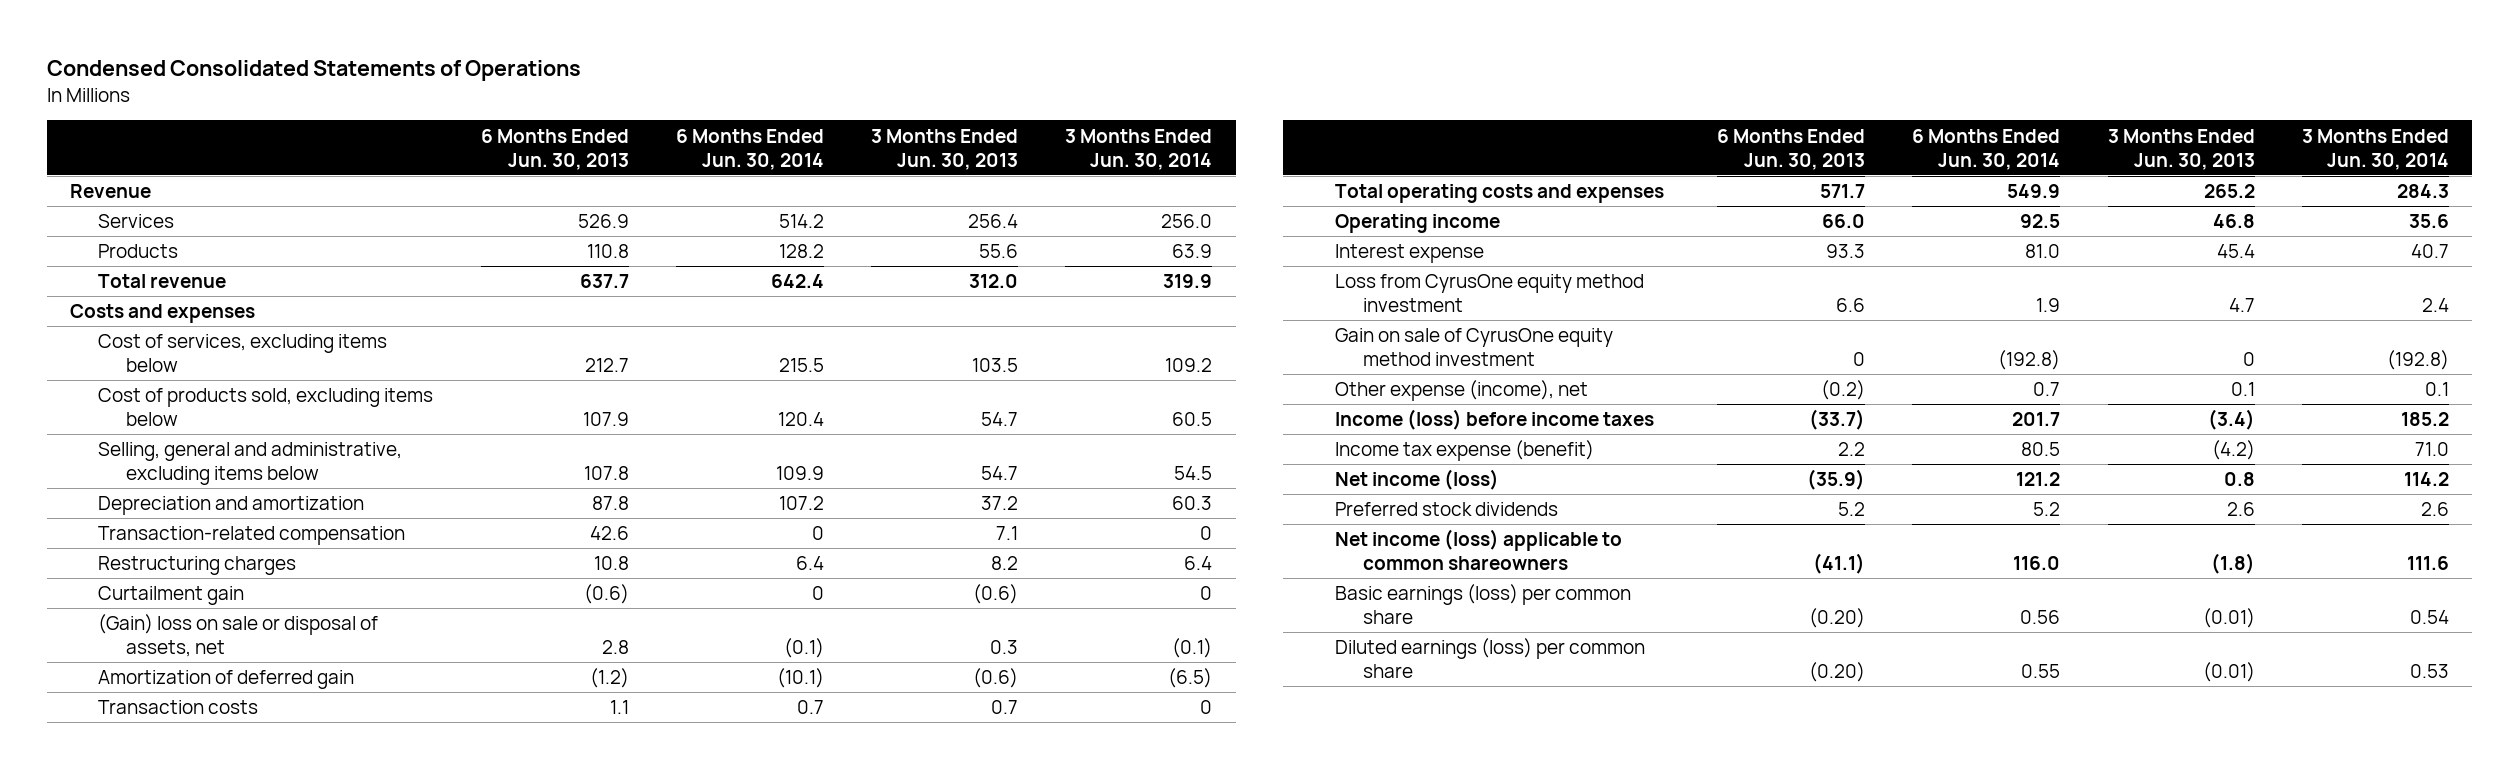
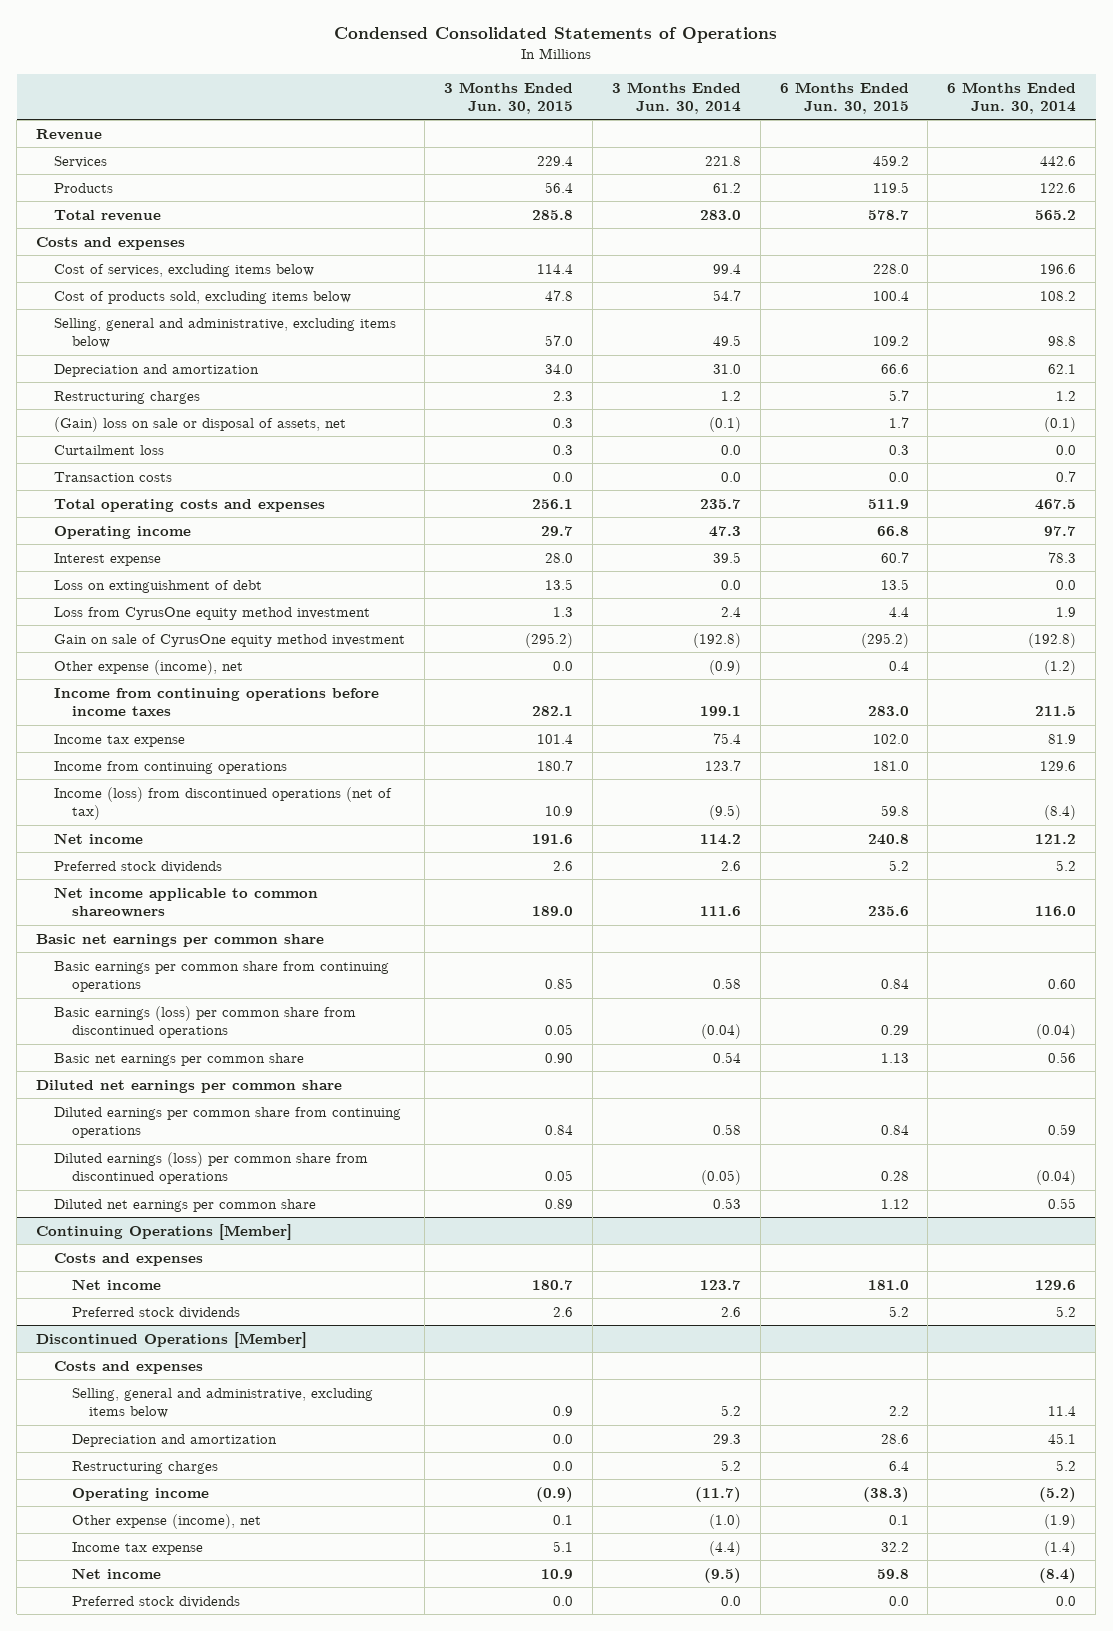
[480,128,629,170] 6 Months Ended Jun. 30, 2013 -> none
[871,128,1019,170] 3 Months Ended Jun. 30, 2013 -> none
none -> [443,81,573,114] 3 Months Ended Jun. 30, 2015
none -> [779,81,909,114] 6 Months Ended Jun. 30, 2015
[778,214,824,229] 514.2 -> [1040,155,1077,166] 442.6
[1161,214,1213,229] 256.0 -> [704,155,741,166] 221.8
[778,244,824,259] 128.2 -> [1040,182,1077,193] 122.6
[1172,244,1213,259] 63.9 -> [712,182,741,193] 61.2
[770,274,824,289] 642.4 -> [1035,209,1077,220] 565.2
[1163,274,1213,289] 319.9 -> [699,209,741,220] 283.0
[98,526,406,546] Transaction-related compensation -> none
[98,586,245,606] Curtailment gain -> none
[778,358,824,373] 215.5 -> [1040,263,1077,274] 196.6
[1165,358,1213,373] 109.2 -> [712,263,741,274] 99.4
[777,412,824,427] 120.4 -> [1040,290,1077,301] 108.2
[1172,412,1213,427] 60.5 -> [712,289,741,301] 54.7
[775,466,824,481] 109.9 -> [1048,335,1077,346] 98.8
[1174,466,1213,481] 54.5 -> [712,334,741,346] 49.5
[778,496,824,511] 107.2 -> [1048,363,1077,374] 62.1
[1172,496,1213,511] 60.3 -> [712,363,741,374] 31.0
[795,556,824,571] 6.4 -> [1056,390,1077,401] 1.2
[1184,556,1213,571] 6.4 -> [720,390,741,401] 1.2
[98,670,355,690] Amortization of deferred gain -> none
none -> [53,444,164,455] Curtailment loss
[1200,700,1213,715] 0 -> [720,471,741,482] 0.0
[2007,184,2061,199] 549.9 -> [1035,498,1077,510] 467.5
[2396,184,2449,199] 284.3 -> [699,498,741,509] 235.7
[2020,214,2061,229] 92.5 -> [1044,525,1077,536] 97.7
[2408,214,2449,229] 35.6 -> [708,525,741,537] 47.3
[2025,244,2061,259] 81.0 -> [1048,551,1077,563] 78.3
[2410,244,2449,259] 40.7 -> [712,551,741,563] 39.5
none -> [53,579,262,593] Loss on extinguishment of debt
[2033,382,2061,397] 0.7 -> [1044,659,1077,675] (1.2)
[2424,382,2449,397] 0.1 -> [708,659,741,675] (0.9)
[1334,409,1654,431] Income (loss) before income taxes -> [53,687,379,716] Income from continuing operations before income taxes
[2012,412,2061,427] 201.7 -> [1035,705,1077,716] 211.5
[2400,412,2449,427] 185.2 -> [699,705,741,716] 199.1
[1334,440,1594,462] Income tax expense (benefit) -> [53,733,185,747] Income tax expense
[2021,442,2061,457] 80.5 -> [1048,733,1077,744] 81.9
[2414,442,2449,457] 71.0 -> [712,732,741,744] 75.4
none -> [53,760,287,774] Income from continuing operations
none -> [53,786,392,820] Income (loss) from discontinued operations (net of tax)
[1334,469,1499,491] Net income (loss) -> [53,832,143,844] Net income
[1334,529,1622,571] Net income (loss) applicable to common shareowners -> [53,886,318,917] Net income applicable to common shareowners
none -> [36,933,325,947] Basic net earnings per common share
none -> [53,960,389,992] Basic earnings per common share from continuing operations
none -> [53,1005,356,1038] Basic earnings (loss) per common share from discontinued operations
[1334,584,1631,625] Basic earnings (loss) per common share -> [53,1052,304,1066] Basic net earnings per common share
none -> [36,1079,343,1093] Diluted net earnings per common share
none -> [53,1106,401,1138] Diluted earnings per common share from continuing operations
none -> [53,1151,368,1184] Diluted earnings (loss) per common share from discontinued operations
[1334,638,1645,679] Diluted earnings (loss) per common share -> [53,1198,316,1212] Diluted net earnings per common share
none -> [36,1223,293,1240] Continuing Operations [Member]
none -> [53,1252,203,1266] Costs and expenses
none -> [71,1278,161,1290] Net income
none -> [71,1306,240,1319] Preferred stock dividends
none -> [36,1331,308,1348] Discontinued Operations [Member]
none -> [53,1360,203,1374] Costs and expenses
none -> [71,1387,373,1418] Selling, general and administrative, excluding items below
none -> [71,1433,277,1447] Depreciation and amortization
none -> [71,1460,218,1474] Restructuring charges
none -> [71,1487,209,1501] Operating income
none -> [71,1513,261,1529] Other expense (income), net
none -> [71,1541,203,1555] Income tax expense
none -> [71,1567,161,1579] Net income
none -> [71,1595,240,1608] Preferred stock dividends

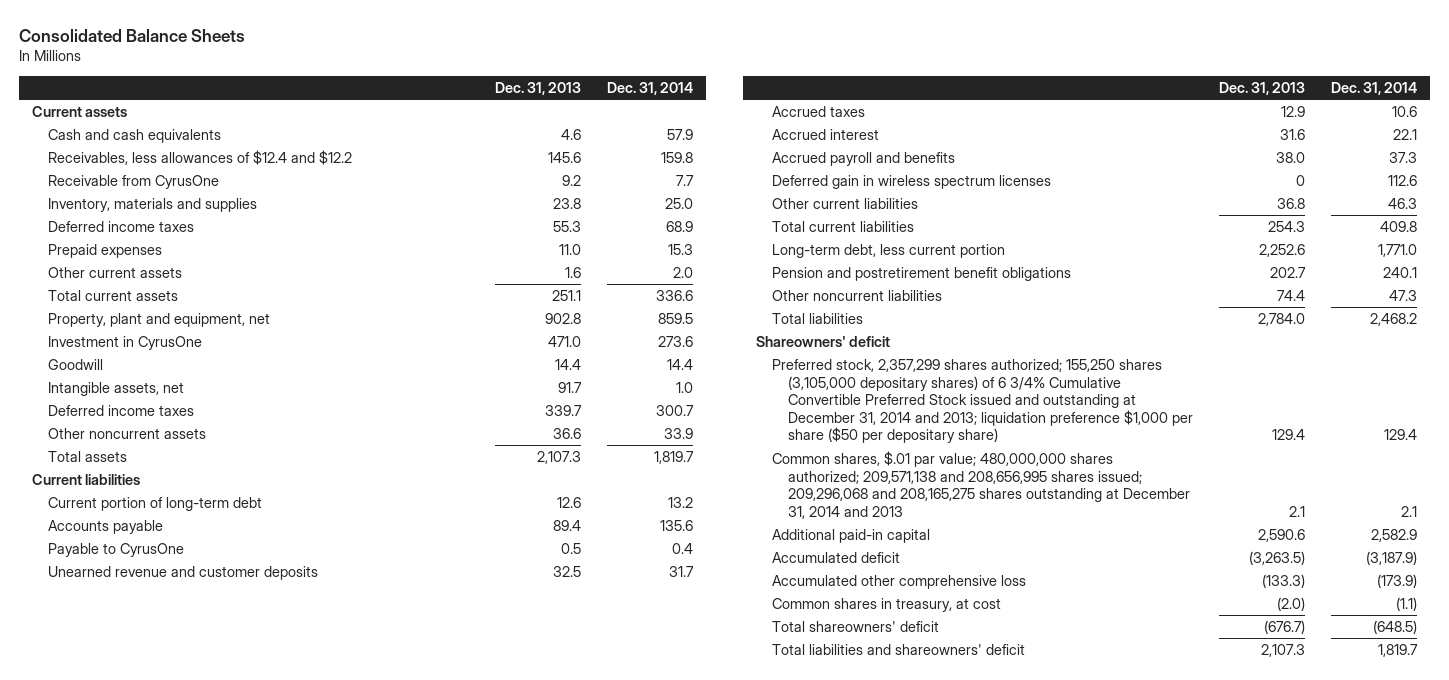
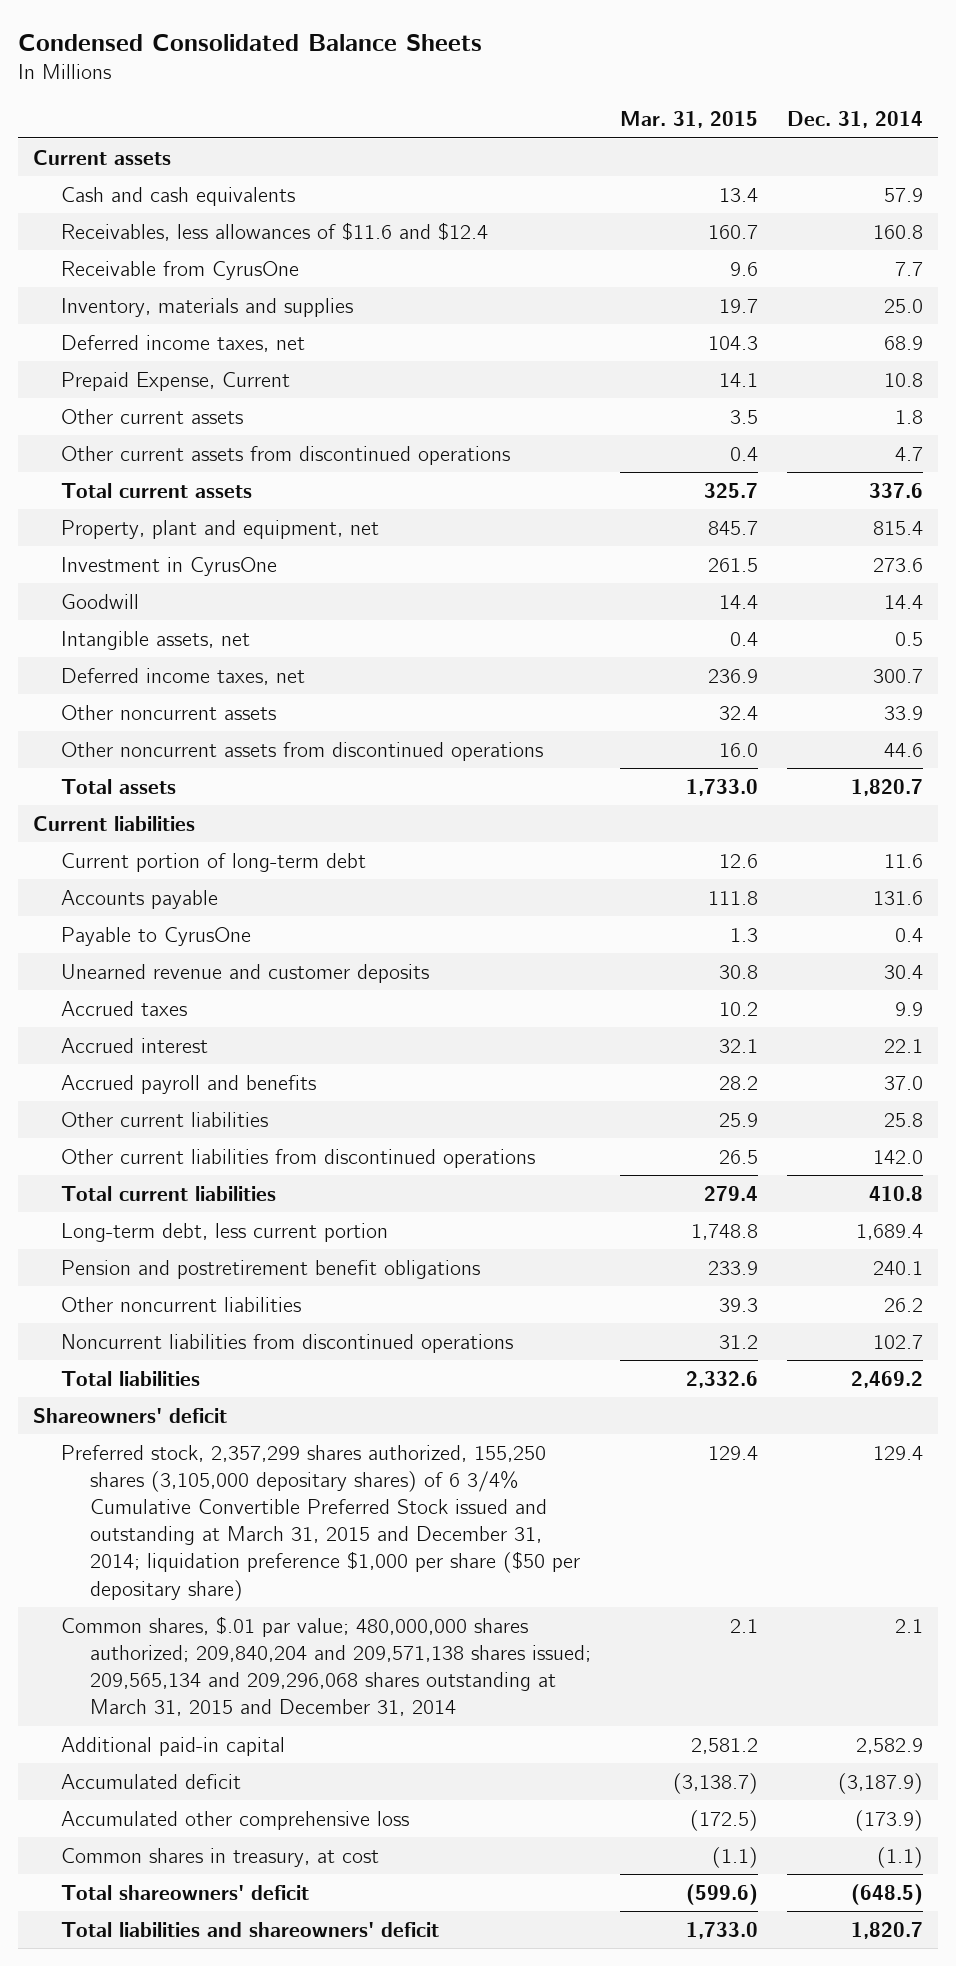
[18,28,245,42] Consolidated Balance Sheets -> [18,33,483,51] Condensed Consolidated Balance Sheets
[495,81,582,95] Dec. 31, 2013 -> none
none -> [620,111,759,129] Mar. 31, 2015
[48,149,353,165] Receivables, less allowances of $12.4 and $12.2 -> [61,221,489,241] Receivables, less allowances of $11.6 and $12.4
[661,151,694,163] 159.8 -> [873,224,924,239] 160.8
[48,220,195,232] Deferred income taxes -> [61,334,306,352] Deferred income taxes, net
[48,243,163,258] Prepaid expenses -> [61,371,291,391] Prepaid Expense, Current
[668,243,694,255] 15.3 -> [884,372,924,387] 10.8
[673,266,694,278] 2.0 -> [895,409,924,424] 1.8
none -> [61,445,511,465] Other current assets from discontinued operations
[656,289,694,301] 336.6 -> [869,482,924,498] 337.6
[658,312,694,324] 859.5 -> [873,520,924,535] 815.4
[676,381,694,393] 1.0 -> [895,631,924,646] 0.5
[48,404,195,416] Deferred income taxes -> [61,667,306,685] Deferred income taxes, net
none -> [61,741,544,761] Other noncurrent assets from discontinued operations
[654,450,695,464] 1,819.7 -> [851,778,924,796] 1,820.7
[668,496,694,508] 13.2 -> [884,853,924,868] 11.6
[660,519,694,531] 135.6 -> [873,890,924,905] 131.6
[669,565,695,577] 31.7 -> [884,964,924,979] 30.4
[1391,105,1417,117] 10.6 -> [895,1001,924,1016] 9.9
[771,174,1051,189] Deferred gain in wireless spectrum licenses -> none
[1388,151,1417,163] 37.3 -> [884,1075,924,1090] 37.0
[1387,197,1417,209] 46.3 -> [884,1112,924,1127] 25.8
none -> [61,1148,536,1168] Other current liabilities from discontinued operations
[1379,220,1417,232] 409.8 -> [869,1185,924,1201] 410.8
[1377,243,1417,257] 1,771.0 -> [856,1223,924,1240] 1,689.4
[1388,289,1417,301] 47.3 -> [884,1297,924,1312] 26.2
none -> [61,1333,514,1353] Noncurrent liabilities from discontinued operations
[1369,312,1417,326] 2,468.2 -> [851,1370,924,1388] 2,469.2
[771,358,1194,444] Preferred stock, 2,357,299 shares authorized; 155,250 shares (3,105,000 depositary shares) of 6 3/4% Cumulative Convertible Preferred Stock issued and outstanding at December 31, 2014 and 2013; liquidation preference $1,000 per share ($50 per depositary share) -> [61,1444,581,1601] Preferred stock, 2,357,299 shares authorized, 155,250 shares (3,105,000 depositary shares) of 6 3/4% Cumulative Convertible Preferred Stock issued and outstanding at March 31, 2015 and December 31, 2014; liquidation preference $1,000 per share ($50 per depositary share)
[771,450,1191,519] Common shares, $.01 par value; 480,000,000 shares authorized; 209,571,138 and 208,656,995 shares issued; 209,296,068 and 208,165,275 shares outstanding at December 31, 2014 and 2013 -> [61,1615,592,1717] Common shares, $.01 par value; 480,000,000 shares authorized; 209,840,204 and 209,571,138 shares issued; 209,565,134 and 209,296,068 shares outstanding at March 31, 2015 and December 31, 2014
[1377,643,1418,657] 1,819.7 -> [851,1921,924,1939] 1,820.7

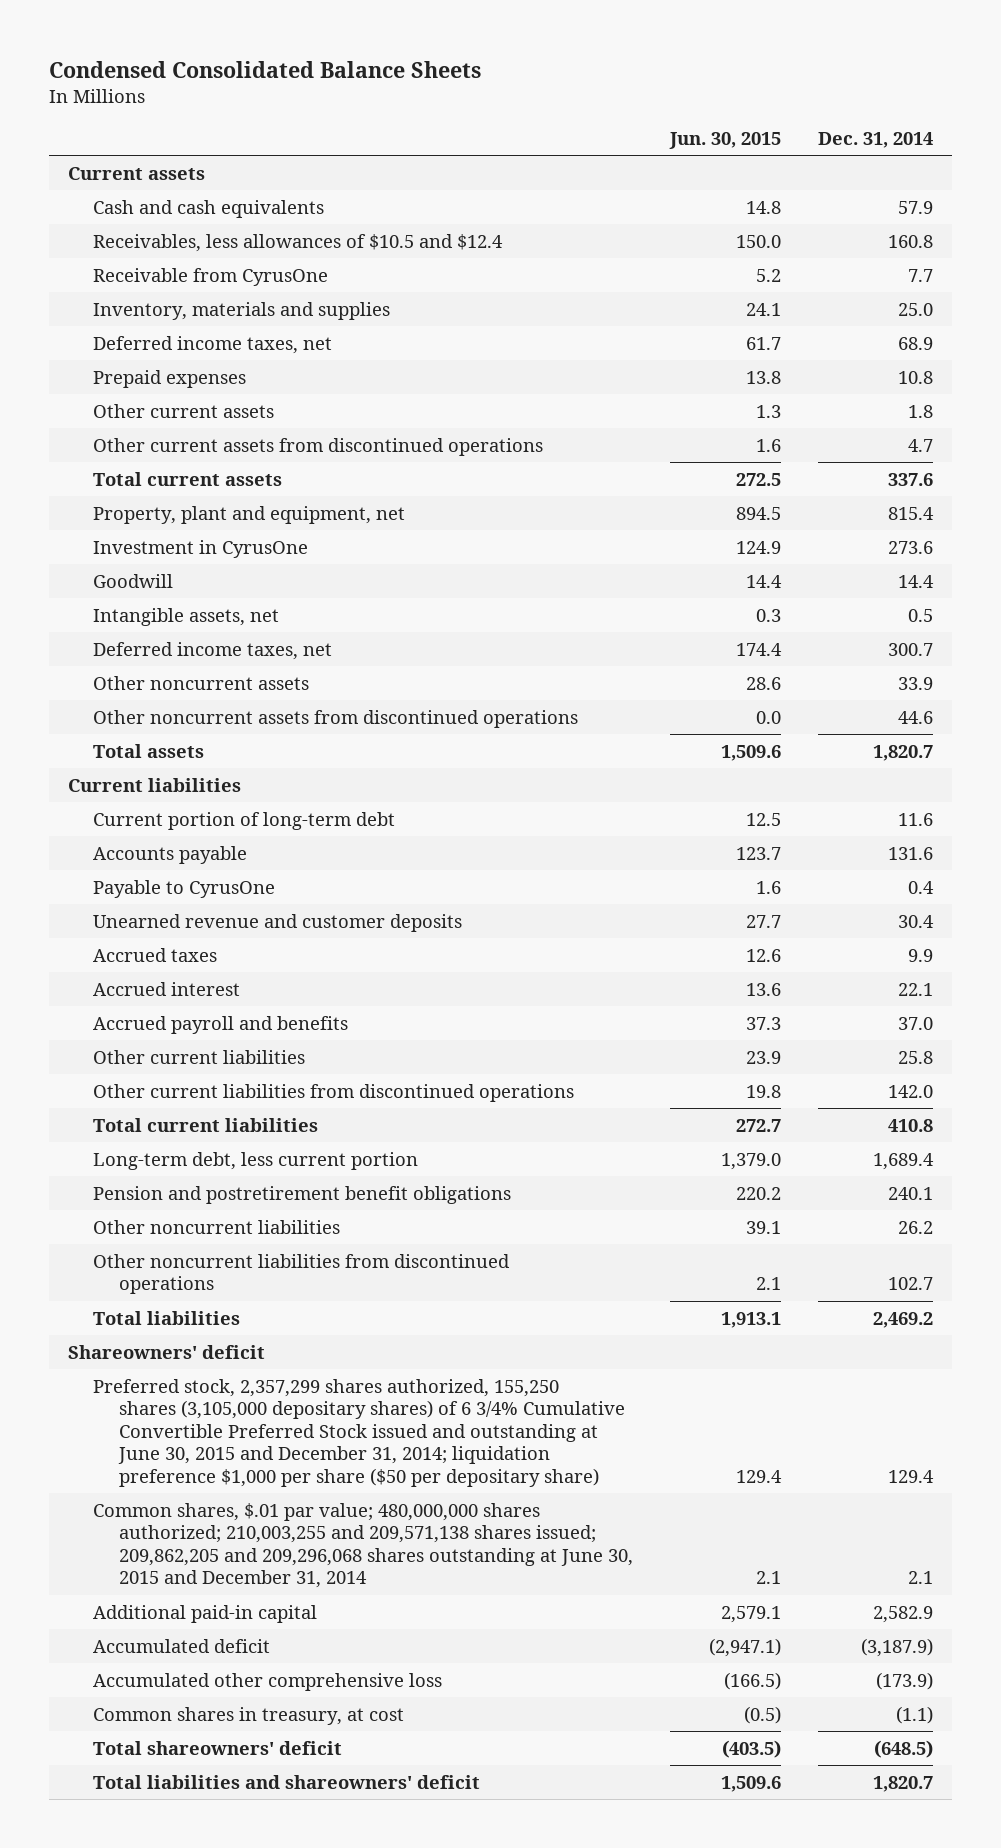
[620,111,759,129] Mar. 31, 2015 -> none
none -> [669,131,782,149] Jun. 30, 2015
[61,221,489,241] Receivables, less allowances of $11.6 and $12.4 -> [93,233,504,252] Receivables, less allowances of $10.5 and $12.4
[61,371,291,391] Prepaid Expense, Current -> [93,369,247,388] Prepaid expenses
[61,1333,514,1353] Noncurrent liabilities from discontinued operations -> [93,1253,511,1295] Other noncurrent liabilities from discontinued operations
[61,1444,581,1601] Preferred stock, 2,357,299 shares authorized, 155,250 shares (3,105,000 depositary shares) of 6 3/4% Cumulative Convertible Preferred Stock issued and outstanding at March 31, 2015 and December 31, 2014; liquidation preference $1,000 per share ($50 per depositary share) -> [93,1378,626,1488] Preferred stock, 2,357,299 shares authorized, 155,250 shares (3,105,000 depositary shares) of 6 3/4% Cumulative Convertible Preferred Stock issued and outstanding at June 30, 2015 and December 31, 2014; liquidation preference $1,000 per share ($50 per depositary share)
[61,1615,592,1717] Common shares, $.01 par value; 480,000,000 shares authorized; 209,840,204 and 209,571,138 shares issued; 209,565,134 and 209,296,068 shares outstanding at March 31, 2015 and December 31, 2014 -> [93,1502,634,1589] Common shares, $.01 par value; 480,000,000 shares authorized; 210,003,255 and 209,571,138 shares issued; 209,862,205 and 209,296,068 shares outstanding at June 30, 2015 and December 31, 2014

